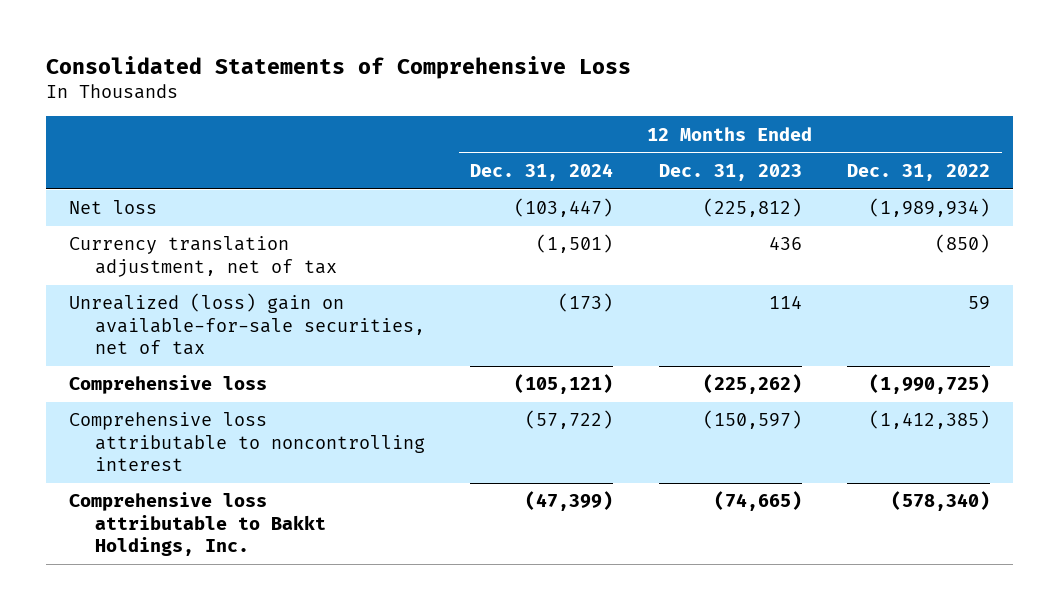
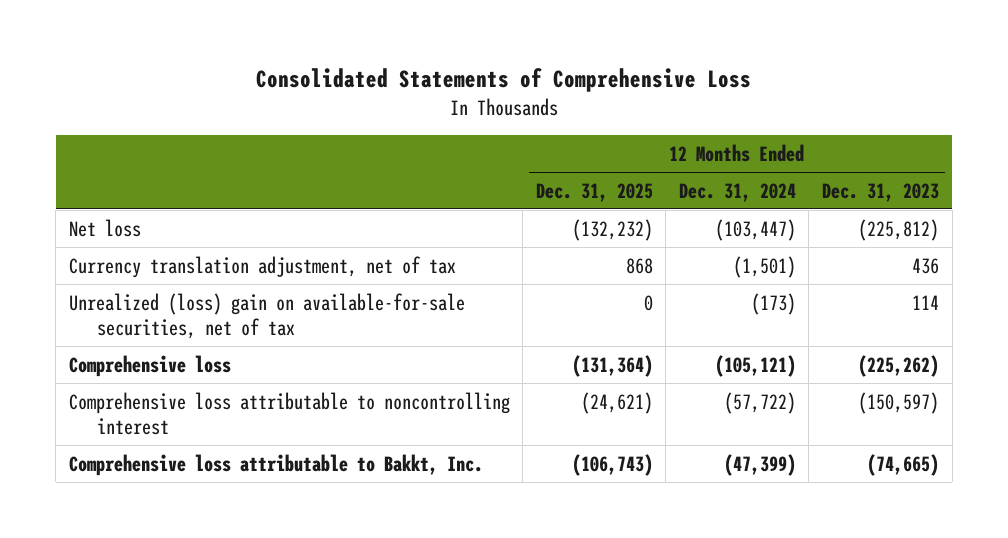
[847,163,991,181] Dec. 31, 2022 -> none
none -> [535,182,653,202] Dec. 31, 2025
[68,492,326,557] Comprehensive loss attributable to Bakkt Holdings, Inc. -> [68,453,483,476] Comprehensive loss attributable to Bakkt, Inc.

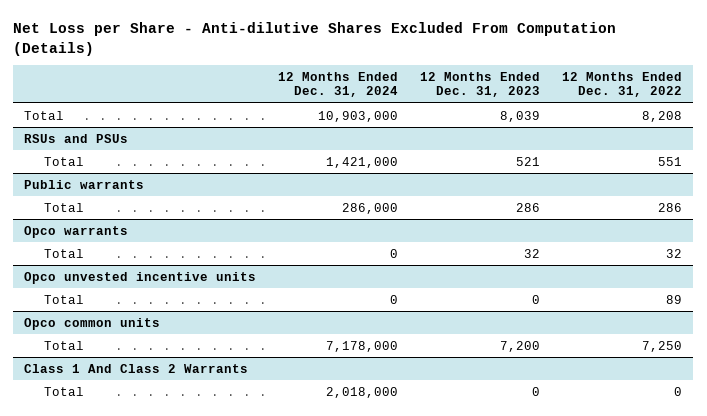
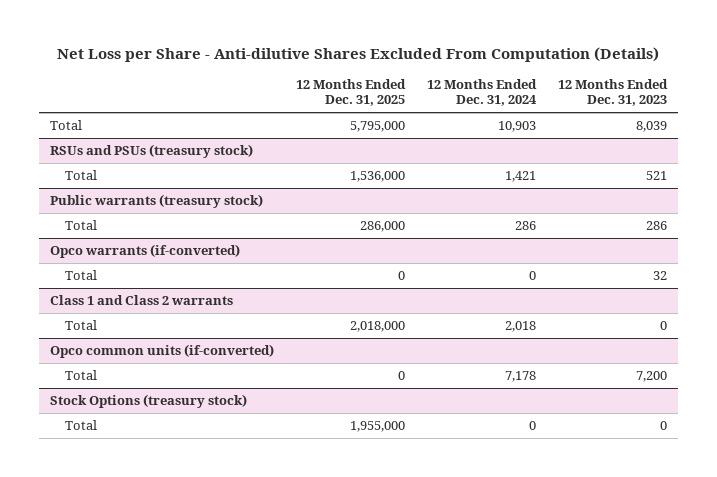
[562,71,683,98] 12 Months Ended Dec. 31, 2022 -> none
none -> [295,79,406,107] 12 Months Ended Dec. 31, 2025
[318,110,399,122] 10,903,000 -> [497,121,536,133] 10,903
[24,133,129,143] RSUs and PSUs -> [50,144,254,159] RSUs and PSUs (treasury stock)
[326,156,399,168] 1,421,000 -> [504,171,536,183] 1,421
[24,179,145,189] Public warrants -> [50,194,264,209] Public warrants (treasury stock)
[342,202,399,214] 286,000 -> [514,221,536,231] 286
[24,225,129,238] Opco warrants -> [50,244,241,259] Opco warrants (if-converted)
[24,271,257,284] Opco unvested incentive units -> none
none -> [50,295,234,306] Class 1 and Class 2 warrants
none -> [64,320,97,331] Total
none -> [50,344,275,359] Opco common units (if-converted)
none -> [64,370,97,381] Total
none -> [50,394,248,409] Stock Options (treasury stock)
[24,317,161,330] Opco common units -> none
[43,340,84,350] Total -> none
[24,363,249,373] Class 1 And Class 2 Warrants -> none
[43,386,84,396] Total -> none

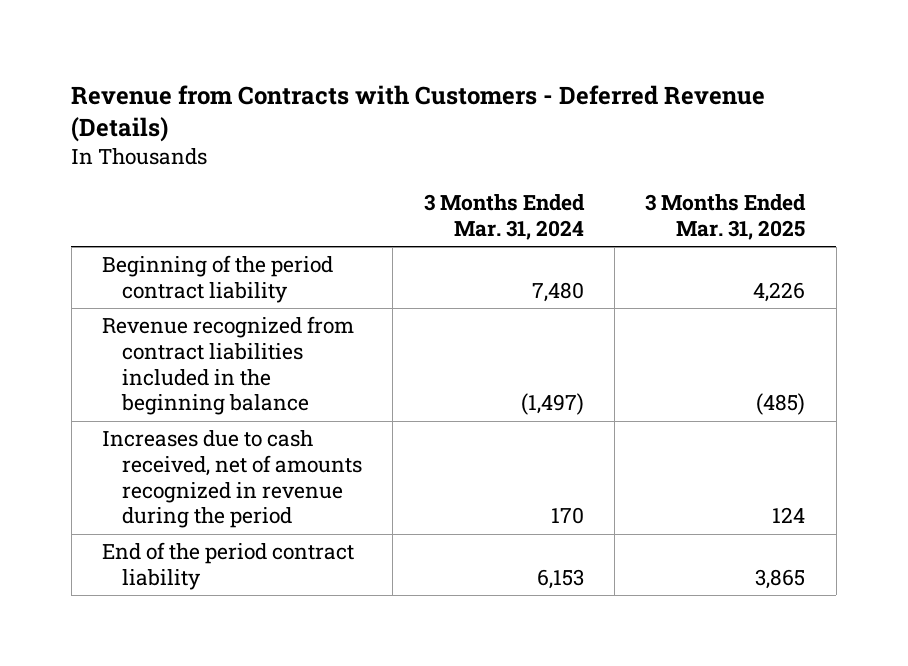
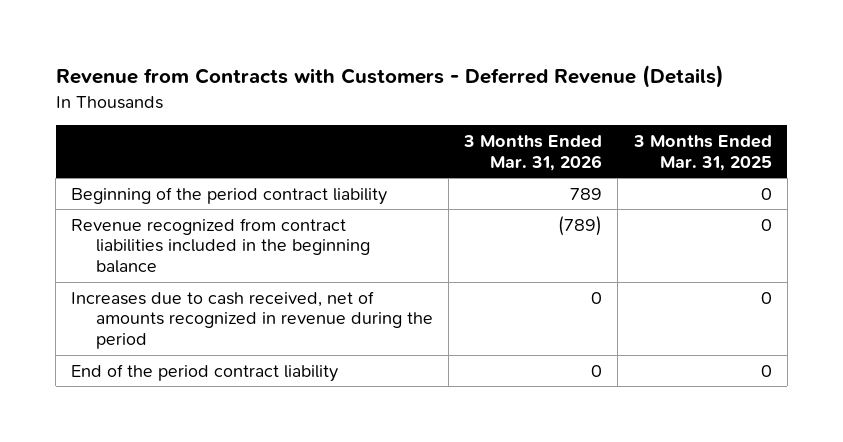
[423,194,585,240] 3 Months Ended Mar. 31, 2024 -> none
none -> [463,135,603,171] 3 Months Ended Mar. 31, 2026
[753,282,806,303] 4,226 -> [760,187,772,200] 0
[756,393,806,416] (485) -> [760,218,772,231] 0
[772,507,806,524] 124 -> [760,291,772,304] 0
[755,569,806,590] 3,865 -> [760,364,772,377] 0

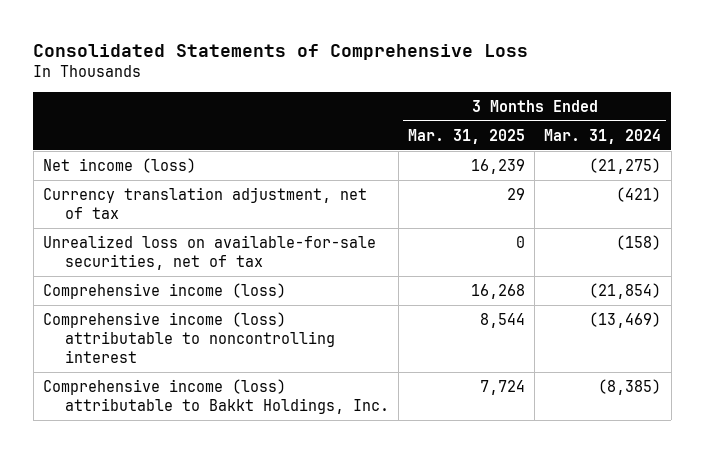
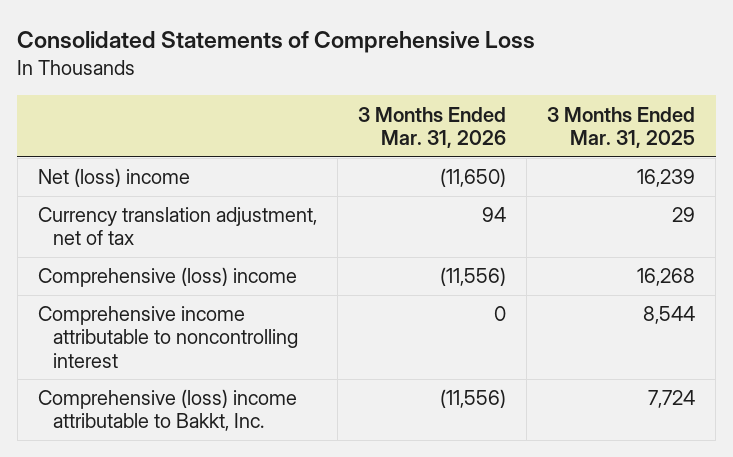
[544,128,662,144] Mar. 31, 2024 -> none
none -> [358,106,507,148] 3 Months Ended Mar. 31, 2026
[43,157,197,173] Net income (loss) -> [37,168,190,188] Net (loss) income
[43,234,377,271] Unrealized loss on available-for-sale securities, net of tax -> none
[43,282,287,299] Comprehensive income (loss) -> [37,267,297,288] Comprehensive (loss) income
[43,311,335,364] Comprehensive income (loss) attributable to noncontrolling interest -> [37,306,299,368] Comprehensive income attributable to noncontrolling interest
[43,378,389,415] Comprehensive income (loss) attributable to Bakkt Holdings, Inc. -> [37,389,297,432] Comprehensive (loss) income attributable to Bakkt, Inc.

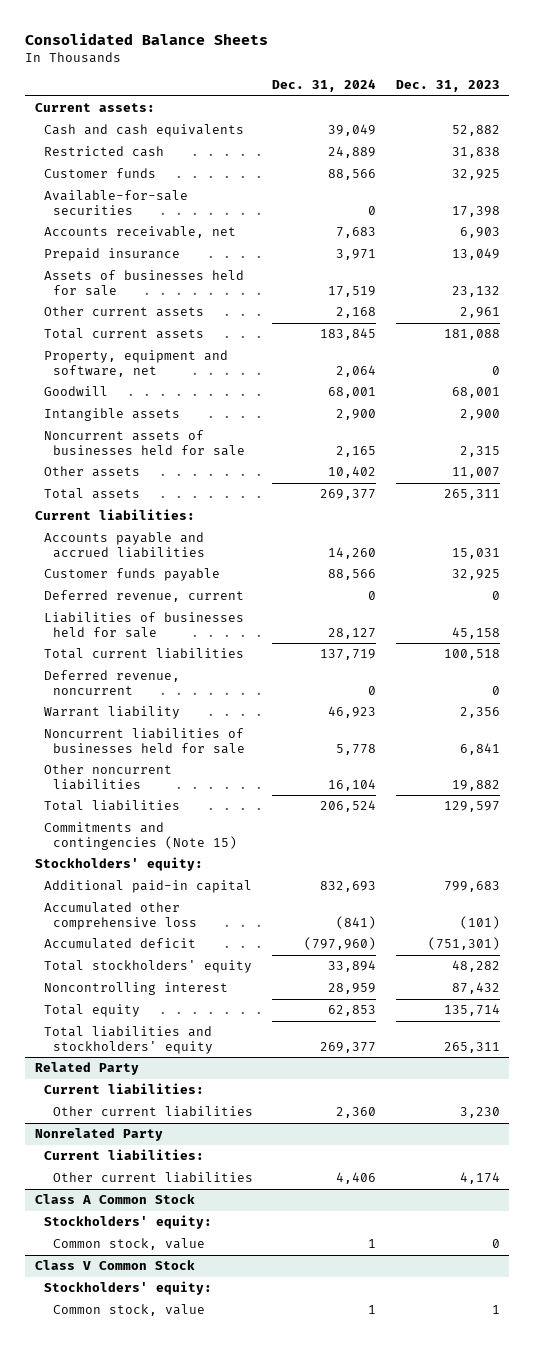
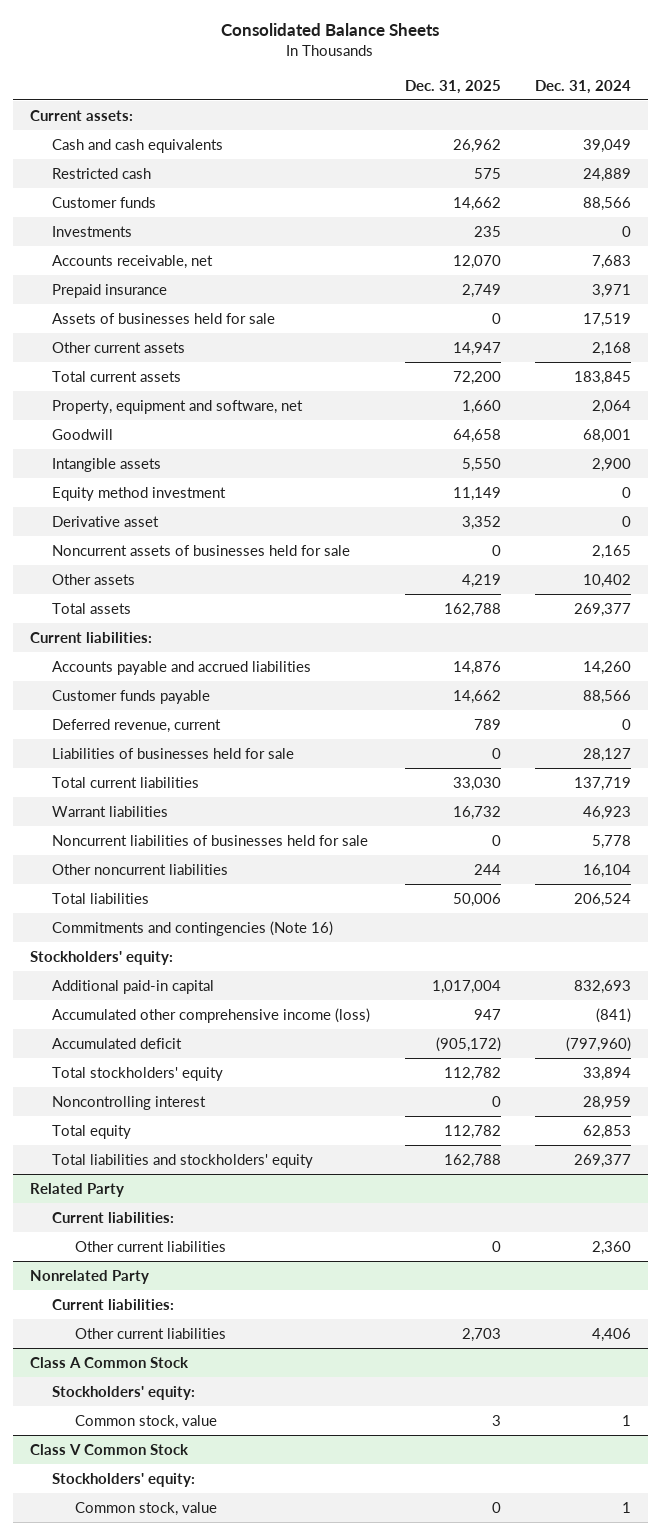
[395,80,500,93] Dec. 31, 2023 -> none
none -> [404,79,501,94] Dec. 31, 2025
[44,190,189,215] Available-for-sale securities -> none
none -> [52,225,133,237] Investments
none -> [52,486,227,501] Equity method investment
none -> [52,515,160,527] Derivative asset
[44,670,181,695] Deferred revenue, noncurrent -> none
[44,706,181,720] Warrant liability -> [52,805,169,817] Warrant liabilities
[44,822,238,850] Commitments and contingencies (Note 15) -> [52,920,334,936] Commitments and contingencies (Note 16)
[44,902,198,930] Accumulated other comprehensive loss -> [52,1007,371,1023] Accumulated other comprehensive income (loss)

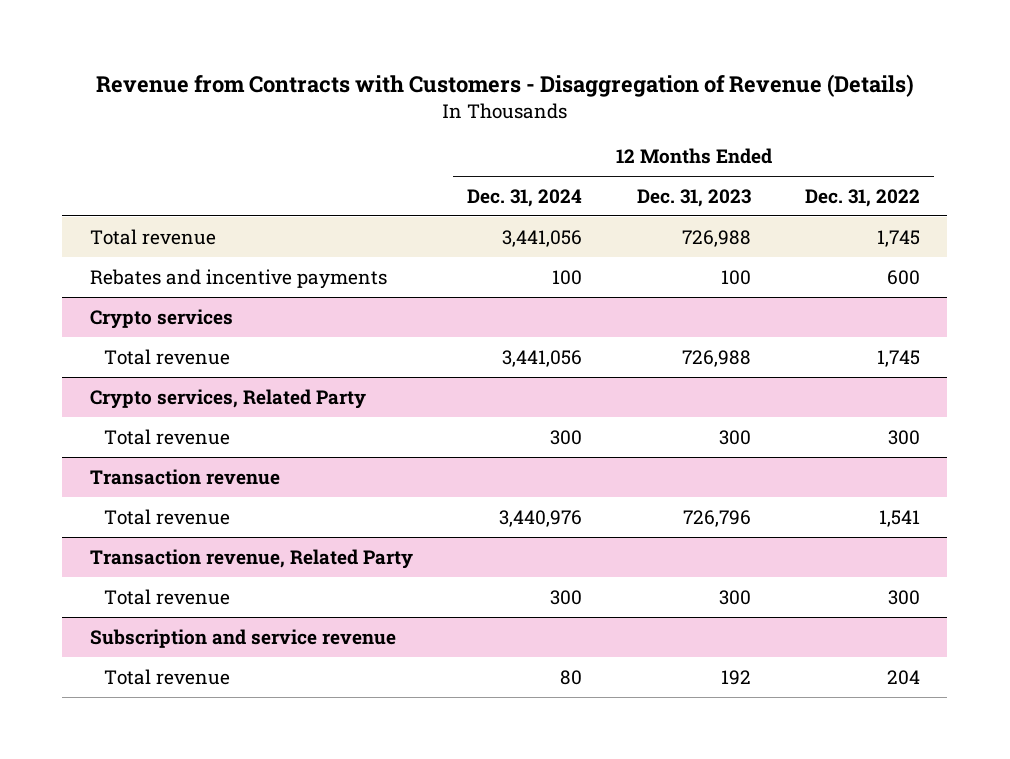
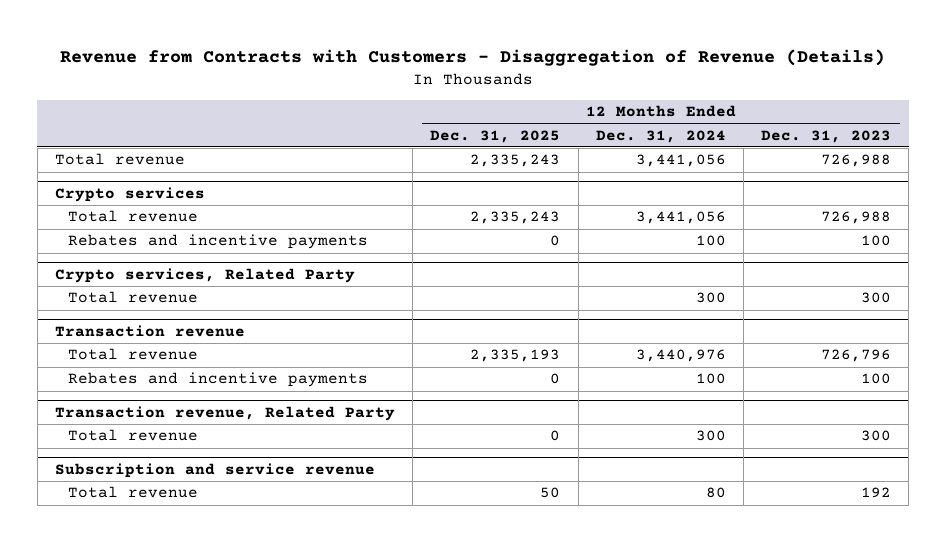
[805,188,921,207] Dec. 31, 2022 -> none
none -> [430,129,561,143] Dec. 31, 2025
[89,268,387,289] Rebates and incentive payments -> none
none -> [68,234,369,250] Rebates and incentive payments
none -> [68,372,369,388] Rebates and incentive payments

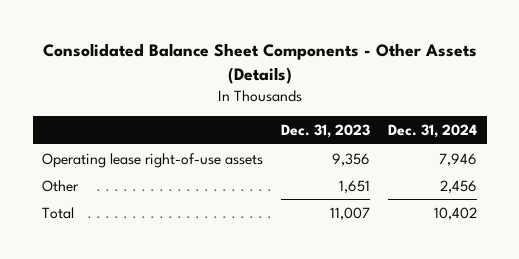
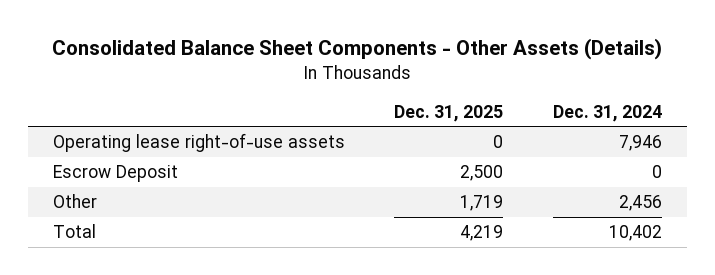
[281,123,371,138] Dec. 31, 2023 -> none
none -> [394,104,504,122] Dec. 31, 2025
none -> [52,165,178,183] Escrow Deposit

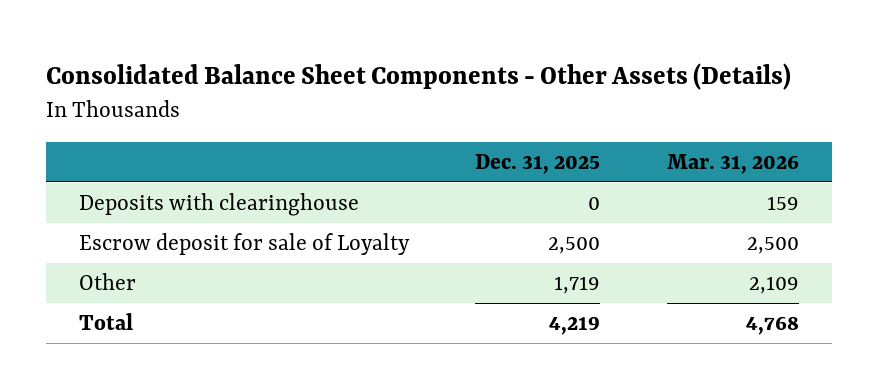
[552,104,662,122] Dec. 31, 2024 -> none
none -> [666,153,799,174] Mar. 31, 2026
[52,133,345,153] Operating lease right-of-use assets -> none
none -> [78,193,359,217] Deposits with clearinghouse
[52,165,178,183] Escrow Deposit -> [78,233,410,256] Escrow deposit for sale of Loyalty

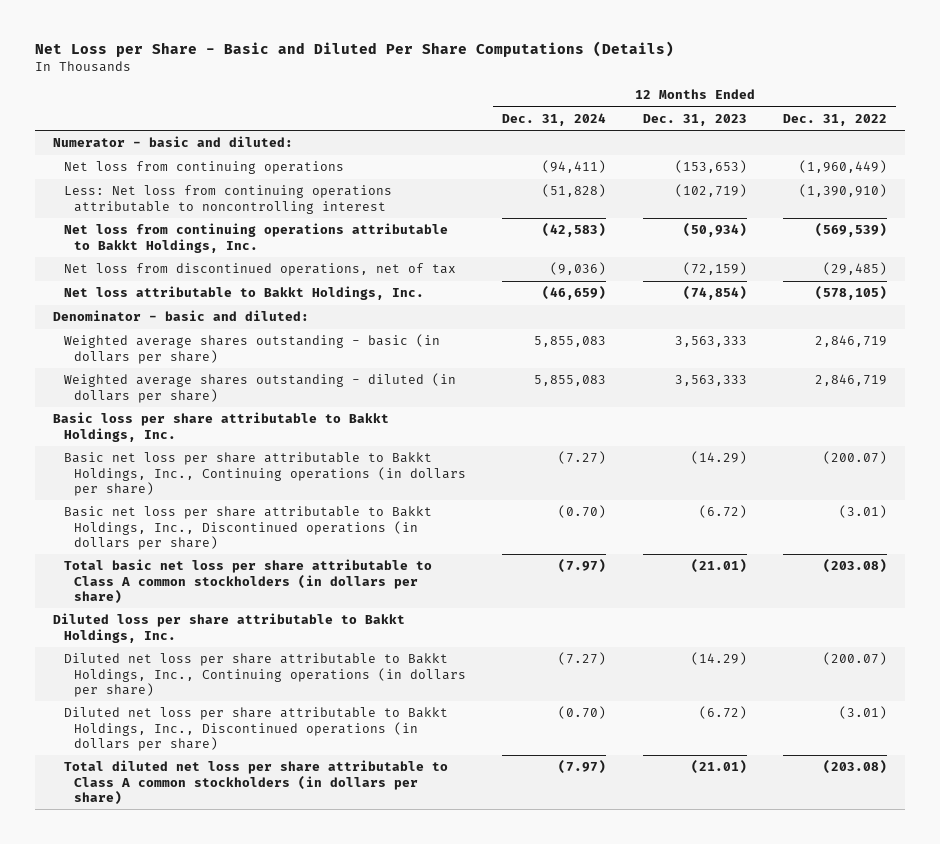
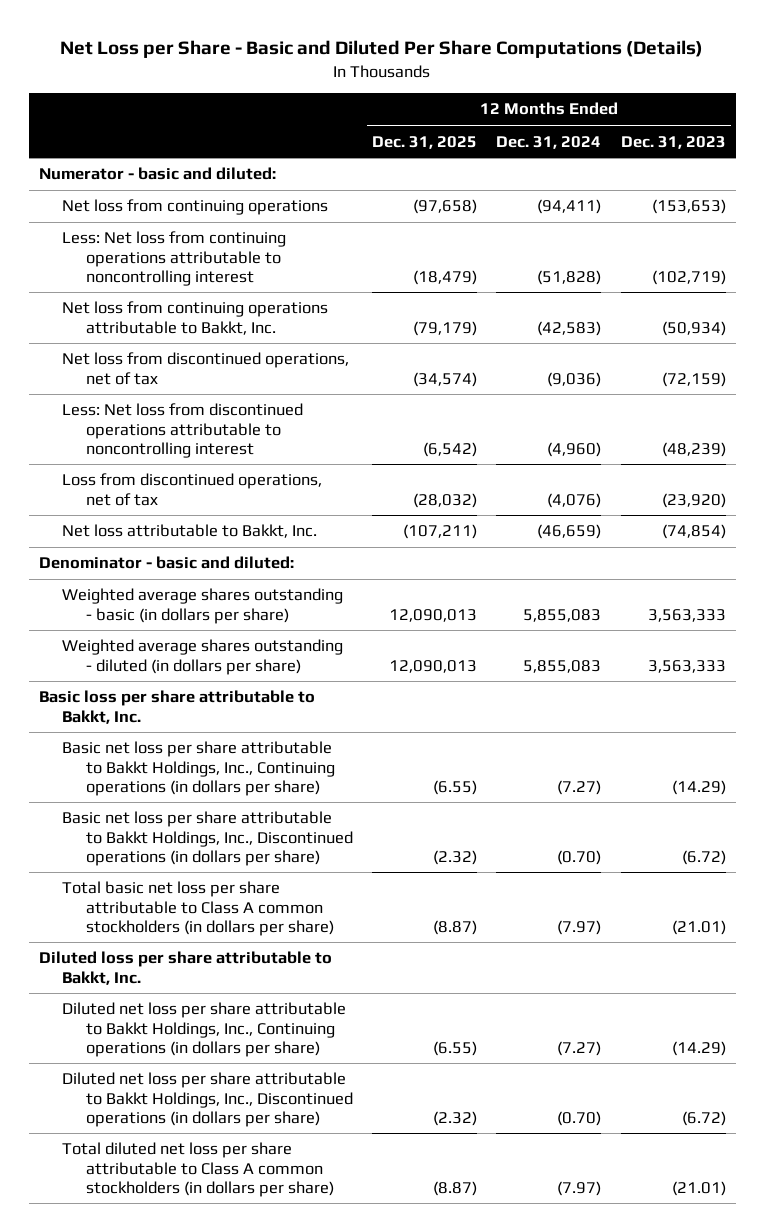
[783,113,888,126] Dec. 31, 2022 -> none
none -> [372,135,478,149] Dec. 31, 2025
[63,223,448,253] Net loss from continuing operations attributable to Bakkt Holdings, Inc. -> [62,301,329,335] Net loss from continuing operations attributable to Bakkt, Inc.
none -> [62,403,304,458] Less: Net loss from discontinued operations attributable to noncontrolling interest
none -> [62,473,323,506] Loss from discontinued operations, net of tax
[63,286,424,301] Net loss attributable to Bakkt Holdings, Inc. -> [62,524,318,539] Net loss attributable to Bakkt, Inc.
[53,412,390,442] Basic loss per share attributable to Bakkt Holdings, Inc. -> [38,690,315,724] Basic loss per share attributable to Bakkt, Inc.
[53,613,406,643] Diluted loss per share attributable to Bakkt Holdings, Inc. -> [38,951,332,985] Diluted loss per share attributable to Bakkt, Inc.

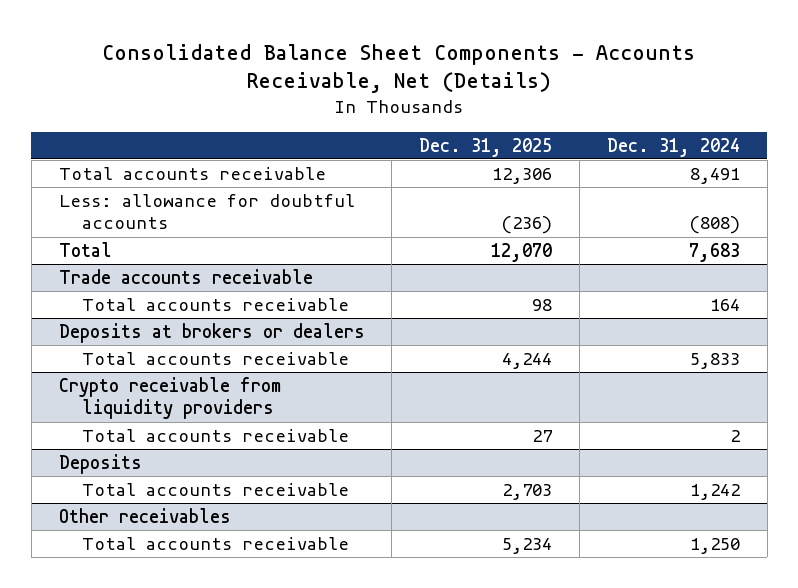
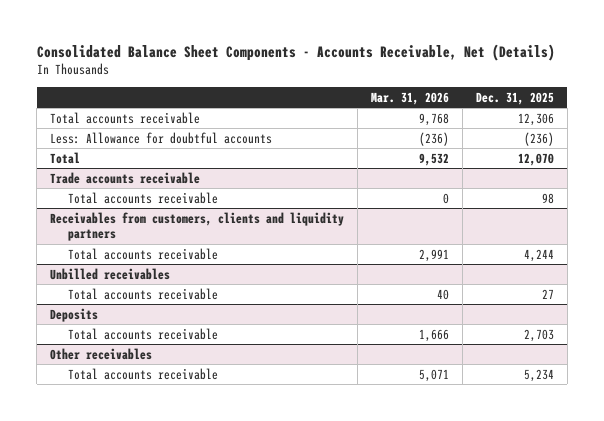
[606,137,740,157] Dec. 31, 2024 -> none
none -> [371,91,450,105] Mar. 31, 2026
[58,194,355,230] Less: allowance for doubtful accounts -> [50,131,273,144] Less: Allowance for doubtful accounts
[58,323,365,344] Deposits at brokers or dealers -> none
none -> [50,211,345,242] Receivables from customers, clients and liquidity partners
[58,377,281,420] Crypto receivable from liquidity providers -> none
none -> [50,267,171,280] Unbilled receivables

